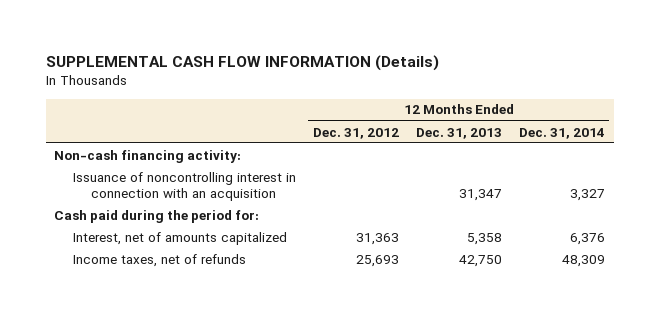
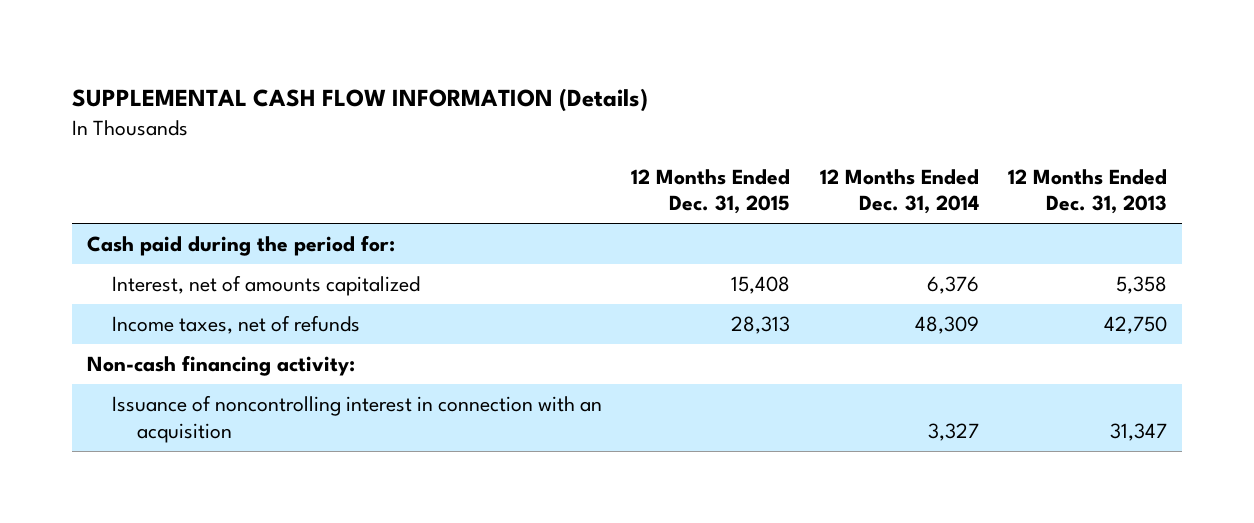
[312,127,399,139] Dec. 31, 2012 -> none
none -> [631,168,791,215] 12 Months Ended Dec. 31, 2015
[54,149,242,163] Non-cash financing activity: -> [87,355,356,377] Non-cash financing activity:
[72,171,296,201] Issuance of noncontrolling interest in connection with an acquisition -> [111,395,602,443] Issuance of noncontrolling interest in connection with an acquisition

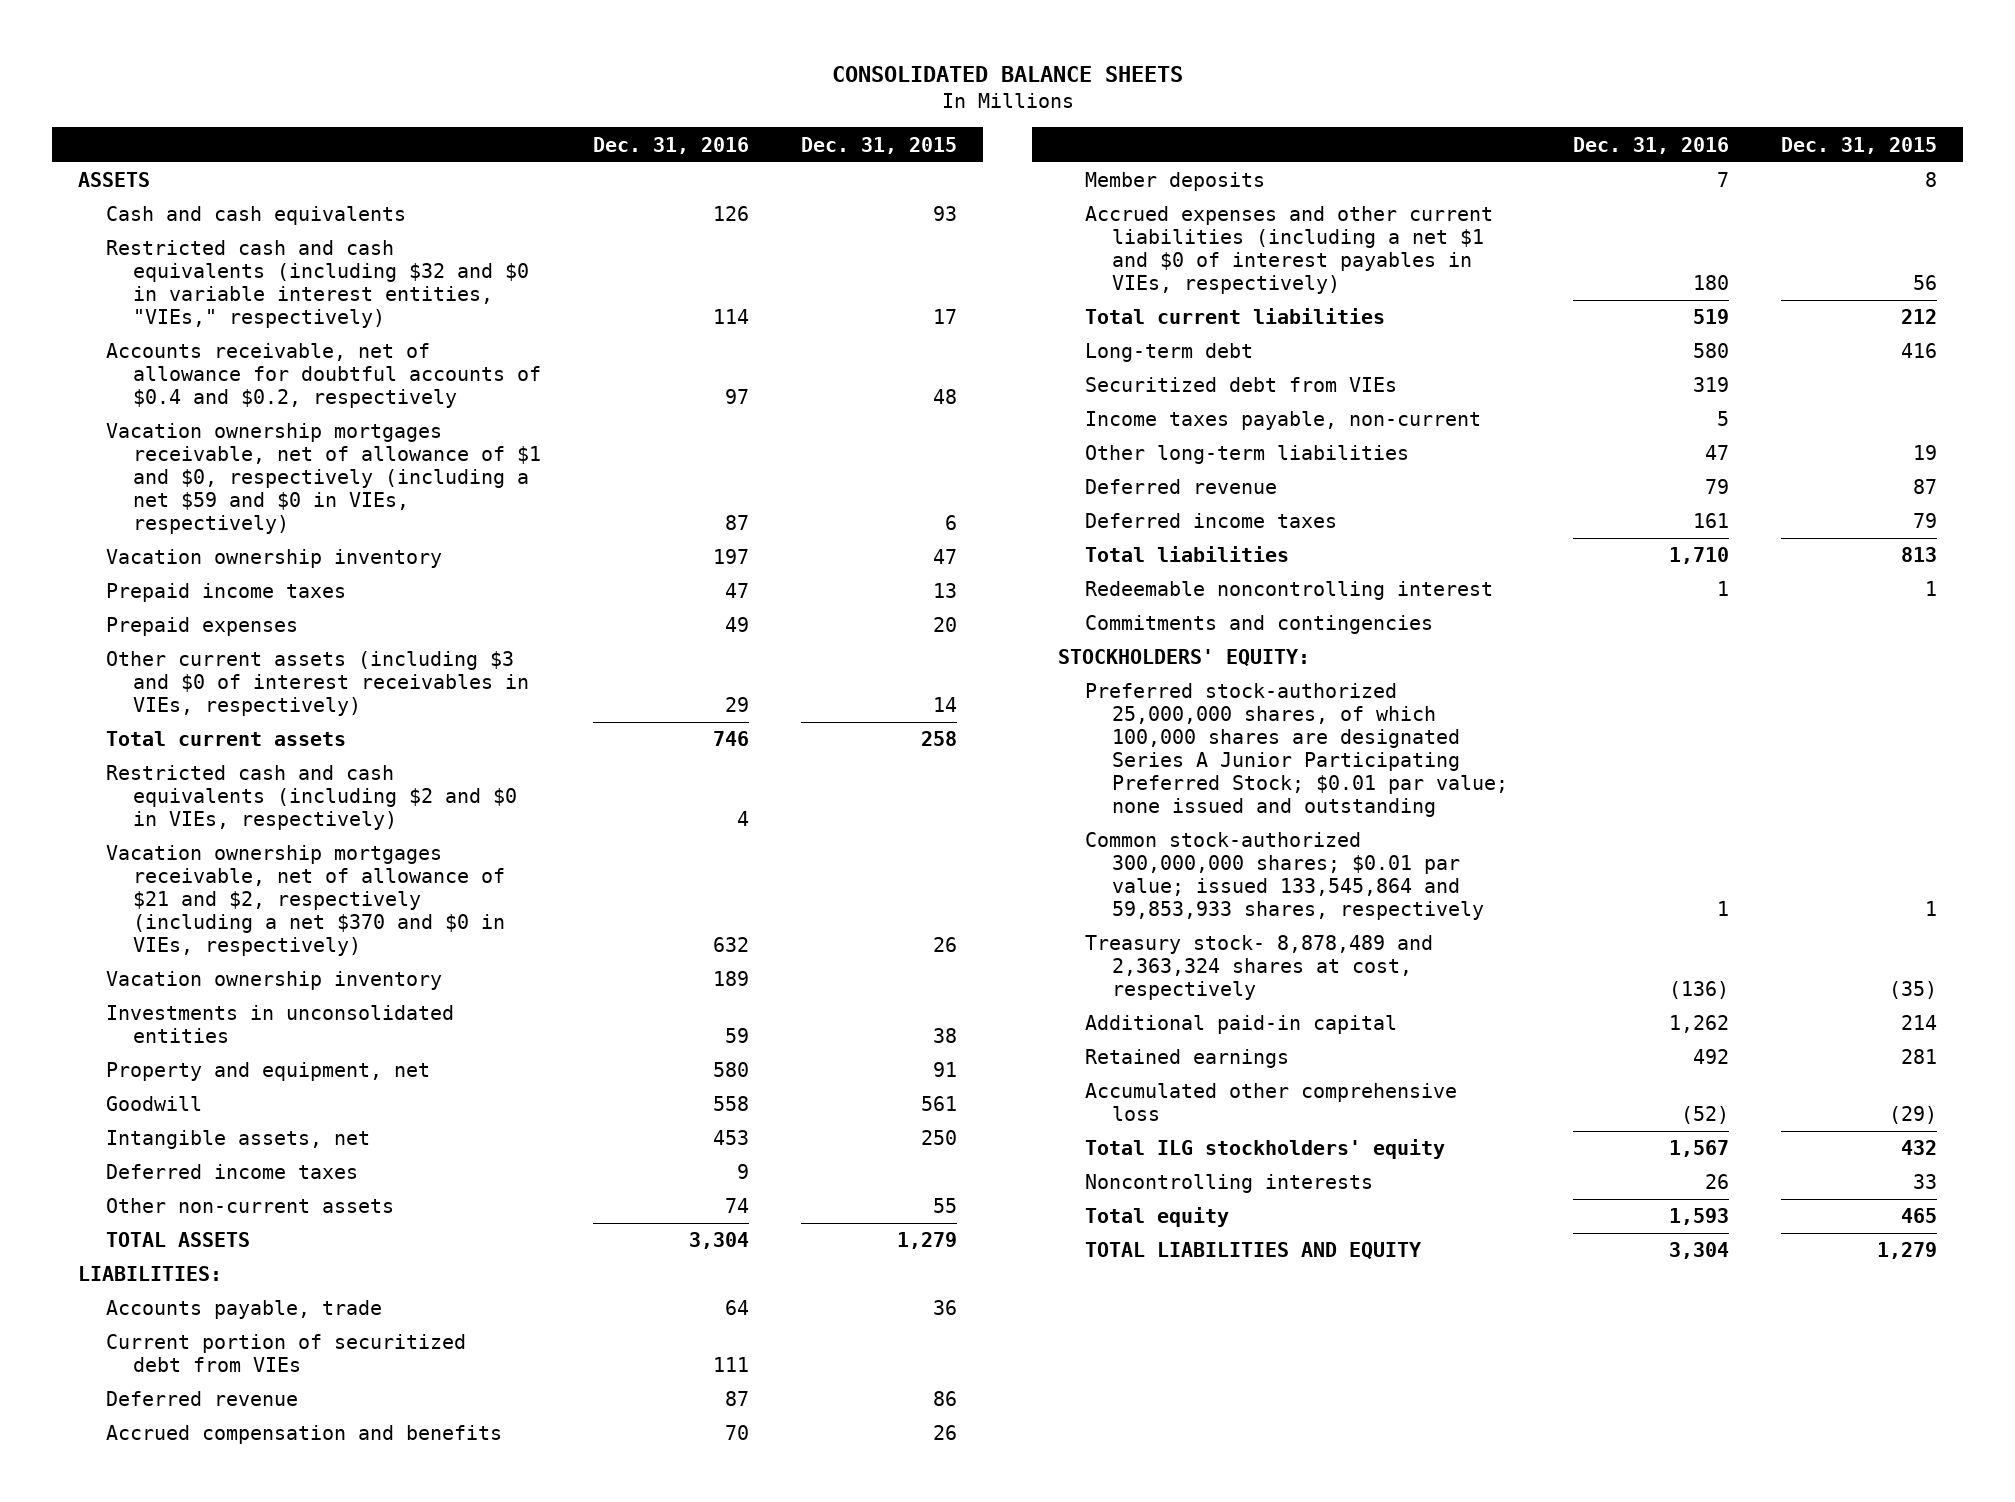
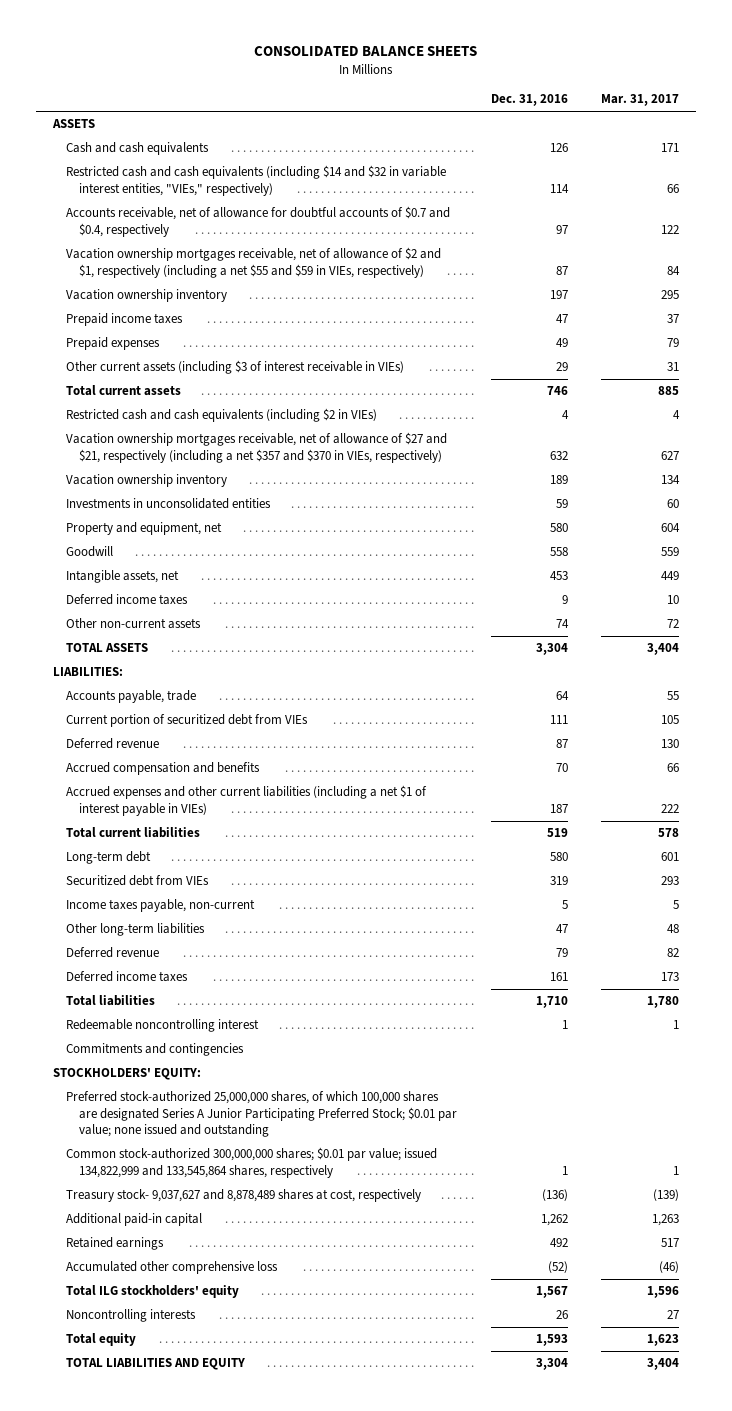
[801,136,958,154] Dec. 31, 2015 -> none
none -> [601,94,680,107] Mar. 31, 2017
[105,240,529,328] Restricted cash and cash equivalents (including $32 and $0 in variable interest entities, "VIEs," respectively) -> [66,165,447,196] Restricted cash and cash equivalents (including $14 and $32 in variable interest entities, "VIEs," respectively)
[105,343,541,408] Accounts receivable, net of allowance for doubtful accounts of $0.4 and $0.2, respectively -> [66,206,451,237] Accounts receivable, net of allowance for doubtful accounts of $0.7 and $0.4, respectively
[105,423,541,534] Vacation ownership mortgages receivable, net of allowance of $1 and $0, respectively (including a net $59 and $0 in VIEs, respectively) -> [66,247,442,278] Vacation ownership mortgages receivable, net of allowance of $2 and $1, respectively (including a net $55 and $59 in VIEs, respectively)
[105,651,529,716] Other current assets (including $3 and $0 of interest receivables in VIEs, respectively) -> [66,360,405,375] Other current assets (including $3 of interest receivable in VIEs)
[105,765,517,830] Restricted cash and cash equivalents (including $2 and $0 in VIEs, respectively) -> [66,408,378,423] Restricted cash and cash equivalents (including $2 in VIEs)
[105,845,505,956] Vacation ownership mortgages receivable, net of allowance of $21 and $2, respectively (including a net $370 and $0 in VIEs, respectively) -> [66,432,448,463] Vacation ownership mortgages receivable, net of allowance of $27 and $21, respectively (including a net $357 and $370 in VIEs, respectively)
[1085,172,1266,192] Member deposits -> none
[1085,206,1494,294] Accrued expenses and other current liabilities (including a net $1 and $0 of interest payables in VIEs, respectively) -> [66,785,428,816] Accrued expenses and other current liabilities (including a net $1 of interest payable in VIEs)
[1692,274,1729,290] 180 -> [549,803,568,813] 187
[1085,832,1485,920] Common stock-authorized 300,000,000 shares; $0.01 par value; issued 133,545,864 and 59,853,933 shares, respectively -> [66,1147,438,1178] Common stock-authorized 300,000,000 shares; $0.01 par value; issued 134,822,999 and 133,545,864 shares, respectively
[1085,935,1434,1000] Treasury stock- 8,878,489 and 2,363,324 shares at cost, respectively -> [66,1189,422,1203] Treasury stock- 9,037,627 and 8,878,489 shares at cost, respectively

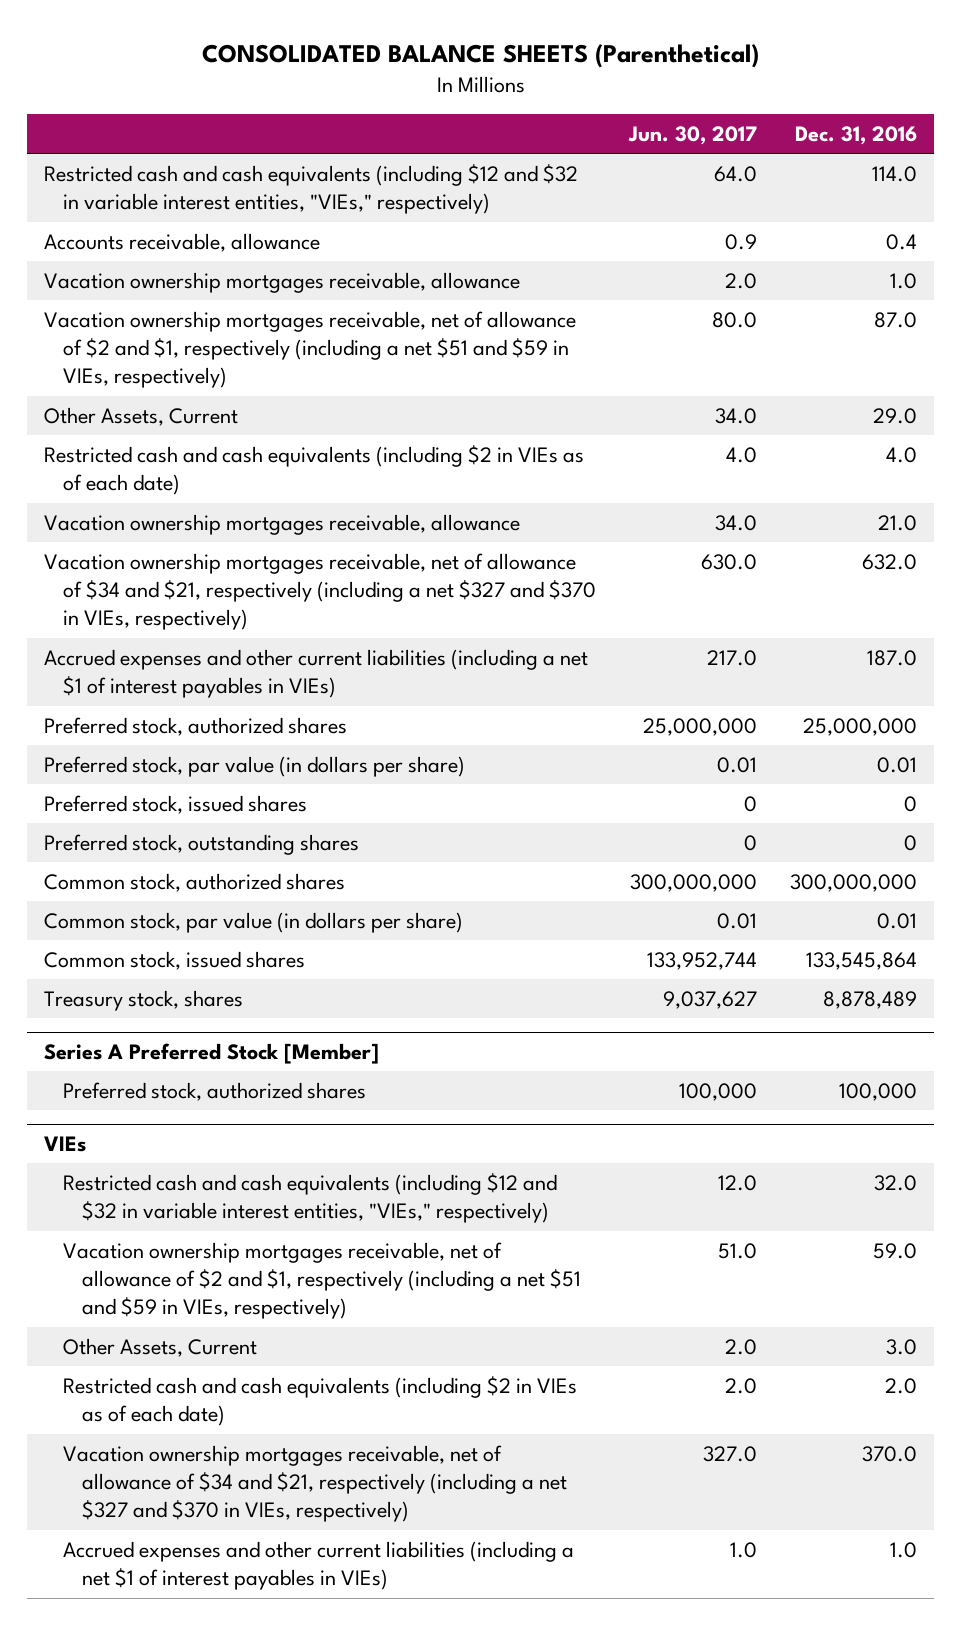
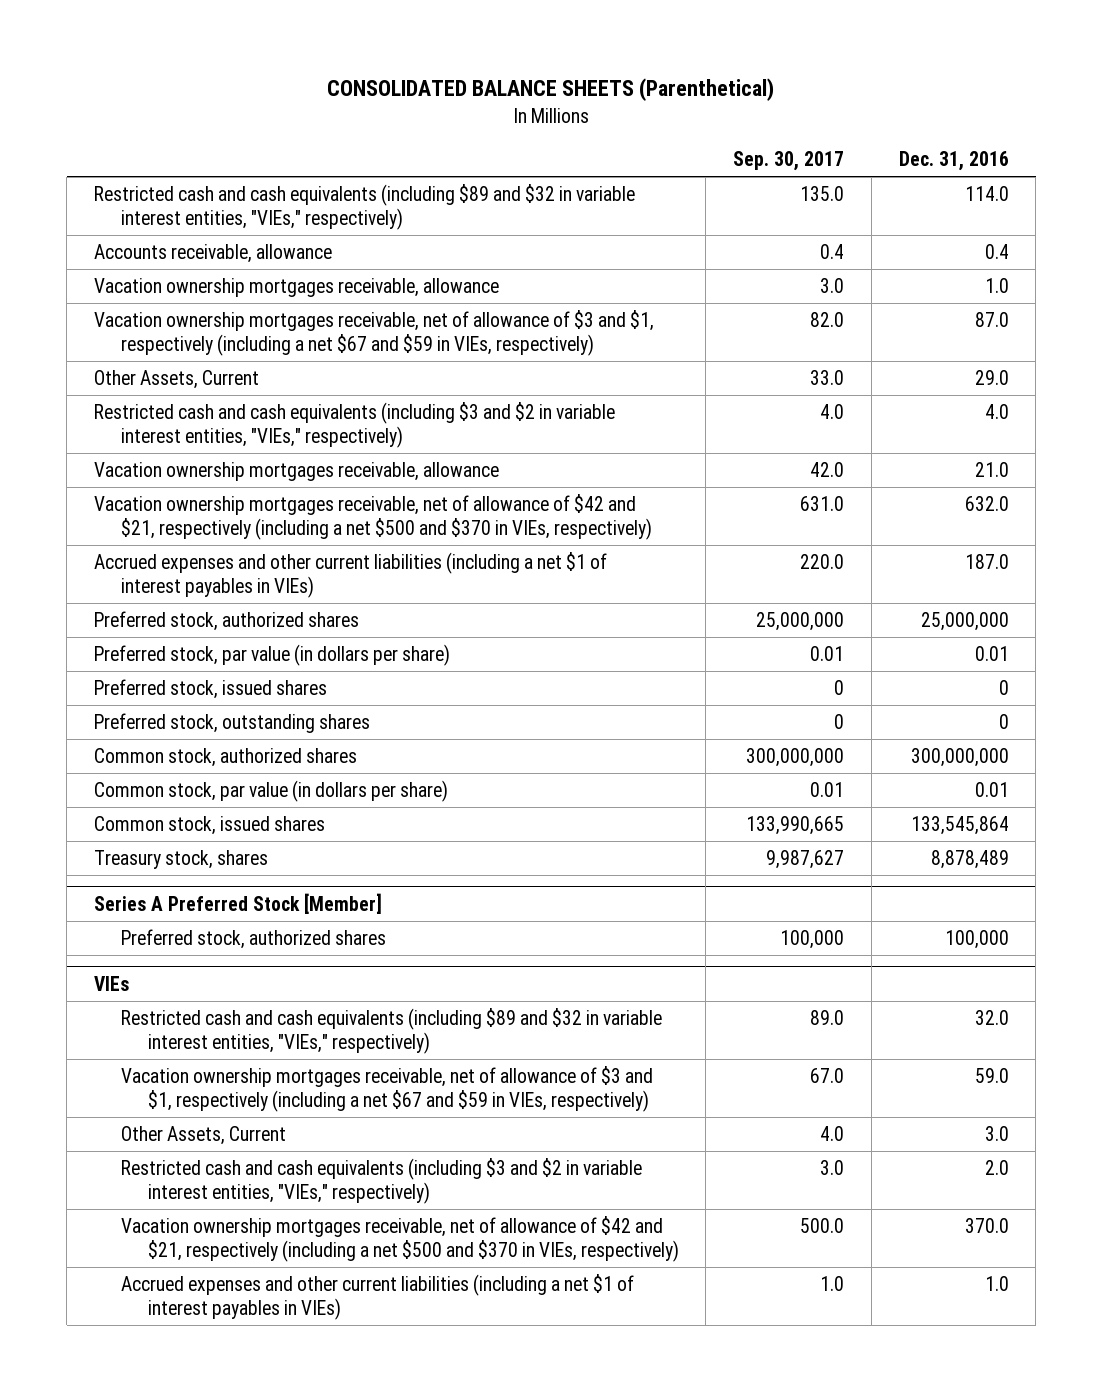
[628,126,758,146] Jun. 30, 2017 -> none
none -> [733,150,845,171] Sep. 30, 2017
[44,163,579,215] Restricted cash and cash equivalents (including $12 and $32 in variable interest entities, "VIEs," respectively) -> [93,184,635,230] Restricted cash and cash equivalents (including $89 and $32 in variable interest entities, "VIEs," respectively)
[44,310,577,389] Vacation ownership mortgages receivable, net of allowance of $2 and $1, respectively (including a net $51 and $59 in VIEs, respectively) -> [93,310,654,356] Vacation ownership mortgages receivable, net of allowance of $3 and $1, respectively (including a net $67 and $59 in VIEs, respectively)
[44,444,585,496] Restricted cash and cash equivalents (including $2 in VIEs as of each date) -> [93,402,615,448] Restricted cash and cash equivalents (including $3 and $2 in variable interest entities, "VIEs," respectively)
[44,552,596,631] Vacation ownership mortgages receivable, net of allowance of $34 and $21, respectively (including a net $327 and $370 in VIEs, respectively) -> [93,494,652,540] Vacation ownership mortgages receivable, net of allowance of $42 and $21, respectively (including a net $500 and $370 in VIEs, respectively)
[62,1172,557,1224] Restricted cash and cash equivalents (including $12 and $32 in variable interest entities, "VIEs," respectively) -> [120,1008,662,1054] Restricted cash and cash equivalents (including $89 and $32 in variable interest entities, "VIEs," respectively)
[62,1241,581,1320] Vacation ownership mortgages receivable, net of allowance of $2 and $1, respectively (including a net $51 and $59 in VIEs, respectively) -> [120,1066,653,1112] Vacation ownership mortgages receivable, net of allowance of $3 and $1, respectively (including a net $67 and $59 in VIEs, respectively)
[62,1375,577,1427] Restricted cash and cash equivalents (including $2 in VIEs as of each date) -> [120,1158,642,1204] Restricted cash and cash equivalents (including $3 and $2 in variable interest entities, "VIEs," respectively)
[62,1444,567,1523] Vacation ownership mortgages receivable, net of allowance of $34 and $21, respectively (including a net $327 and $370 in VIEs, respectively) -> [120,1216,679,1262] Vacation ownership mortgages receivable, net of allowance of $42 and $21, respectively (including a net $500 and $370 in VIEs, respectively)

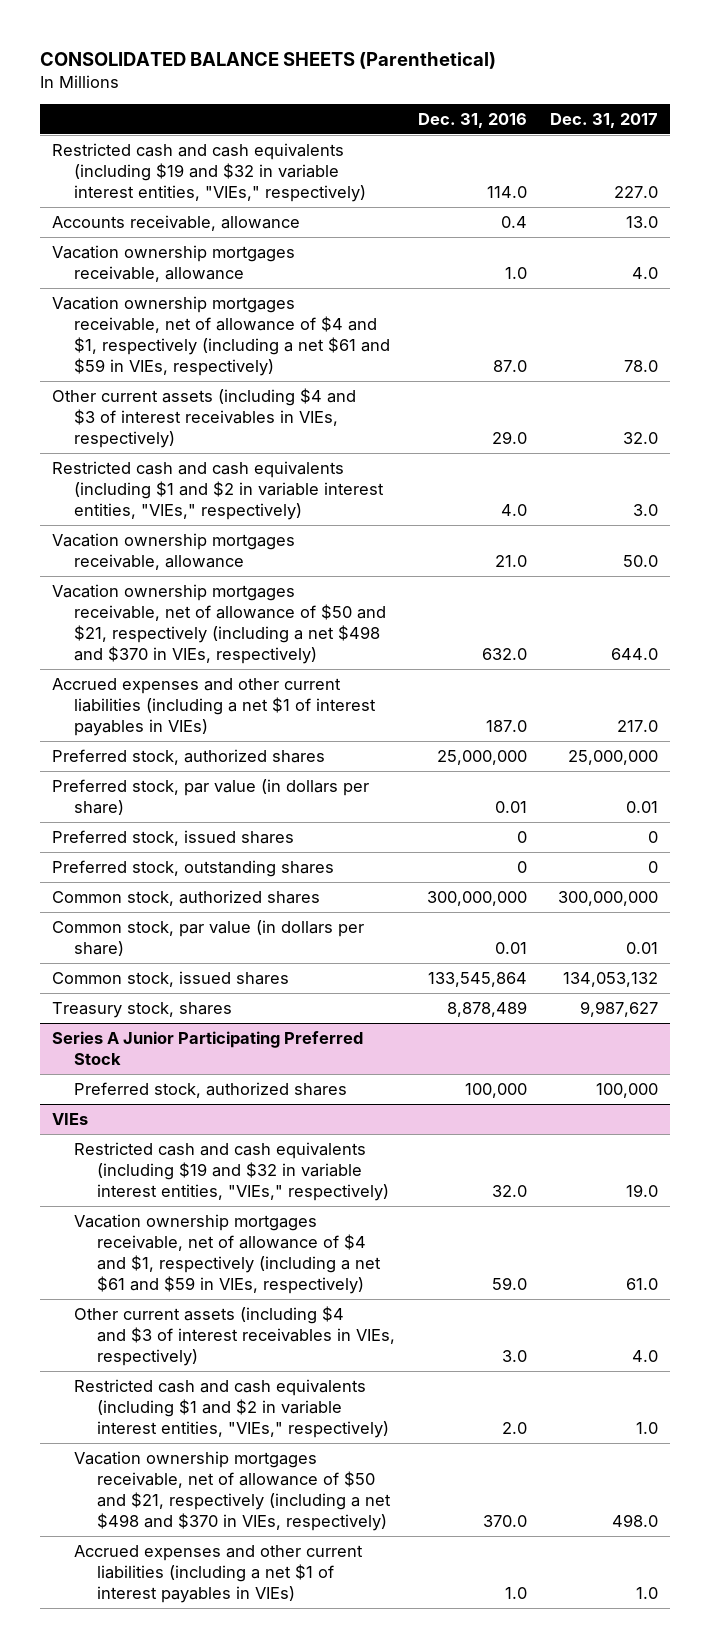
[733,150,845,171] Sep. 30, 2017 -> none
none -> [550,112,659,128] Dec. 31, 2017
[93,184,635,230] Restricted cash and cash equivalents (including $89 and $32 in variable interest entities, "VIEs," respectively) -> [51,142,367,202] Restricted cash and cash equivalents (including $19 and $32 in variable interest entities, "VIEs," respectively)
[93,310,654,356] Vacation ownership mortgages receivable, net of allowance of $3 and $1, respectively (including a net $67 and $59 in VIEs, respectively) -> [51,295,391,376] Vacation ownership mortgages receivable, net of allowance of $4 and $1, respectively (including a net $61 and $59 in VIEs, respectively)
[93,370,259,390] Other Assets, Current -> [51,387,356,448] Other current assets (including $4 and $3 of interest receivables in VIEs, respectively)
[93,402,615,448] Restricted cash and cash equivalents (including $3 and $2 in variable interest entities, "VIEs," respectively) -> [51,460,385,520] Restricted cash and cash equivalents (including $1 and $2 in variable interest entities, "VIEs," respectively)
[93,494,652,540] Vacation ownership mortgages receivable, net of allowance of $42 and $21, respectively (including a net $500 and $370 in VIEs, respectively) -> [51,583,387,664] Vacation ownership mortgages receivable, net of allowance of $50 and $21, respectively (including a net $498 and $370 in VIEs, respectively)
[93,892,382,914] Series A Preferred Stock [Member] -> [51,1030,363,1065] Series A Junior Participating Preferred Stock
[120,1008,662,1054] Restricted cash and cash equivalents (including $89 and $32 in variable interest entities, "VIEs," respectively) -> [74,1141,389,1201] Restricted cash and cash equivalents (including $19 and $32 in variable interest entities, "VIEs," respectively)
[120,1066,653,1112] Vacation ownership mortgages receivable, net of allowance of $3 and $1, respectively (including a net $67 and $59 in VIEs, respectively) -> [74,1213,381,1294] Vacation ownership mortgages receivable, net of allowance of $4 and $1, respectively (including a net $61 and $59 in VIEs, respectively)
[120,1126,286,1146] Other Assets, Current -> [74,1305,395,1366] Other current assets (including $4 and $3 of interest receivables in VIEs, respectively)
[120,1158,642,1204] Restricted cash and cash equivalents (including $3 and $2 in variable interest entities, "VIEs," respectively) -> [74,1378,389,1438] Restricted cash and cash equivalents (including $1 and $2 in variable interest entities, "VIEs," respectively)
[120,1216,679,1262] Vacation ownership mortgages receivable, net of allowance of $42 and $21, respectively (including a net $500 and $370 in VIEs, respectively) -> [74,1450,391,1531] Vacation ownership mortgages receivable, net of allowance of $50 and $21, respectively (including a net $498 and $370 in VIEs, respectively)

